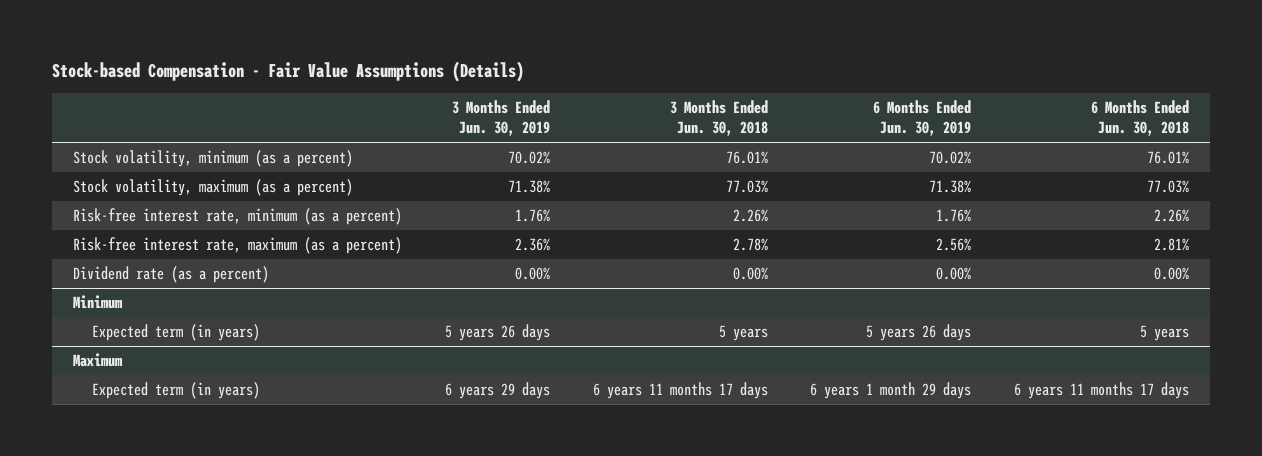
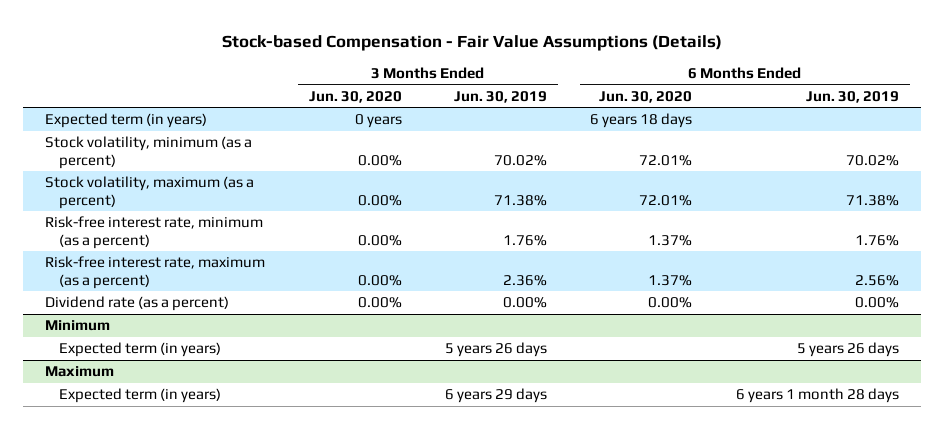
[669,100,768,137] 3 Months Ended Jun. 30, 2018 -> none
[1090,100,1189,137] 6 Months Ended Jun. 30, 2018 -> none
none -> [308,90,402,103] Jun. 30, 2020
none -> [599,90,693,103] Jun. 30, 2020
none -> [45,113,208,129] Expected term (in years)
[810,382,972,400] 6 years 1 month 29 days -> [735,388,899,404] 6 years 1 month 28 days

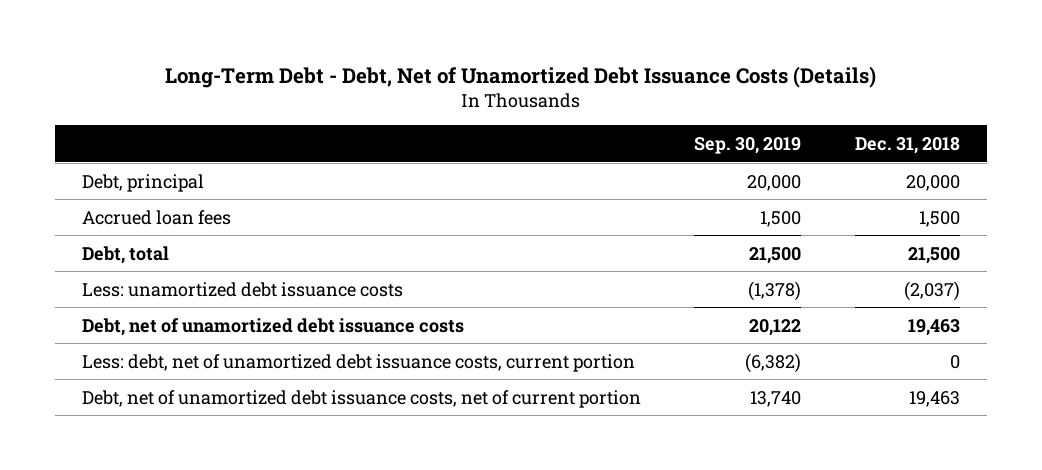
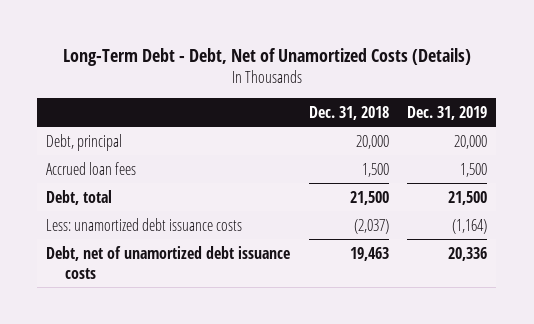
[164,66,876,89] Long-Term Debt - Debt, Net of Unamortized Debt Issuance Costs (Details) -> [62,47,471,66] Long-Term Debt - Debt, Net of Unamortized Costs (Details)
[694,137,802,155] Sep. 30, 2019 -> none
none -> [407,105,488,120] Dec. 31, 2019
[81,353,635,372] Less: debt, net of unamortized debt issuance costs, current portion -> none
[81,389,641,408] Debt, net of unamortized debt issuance costs, net of current portion -> none

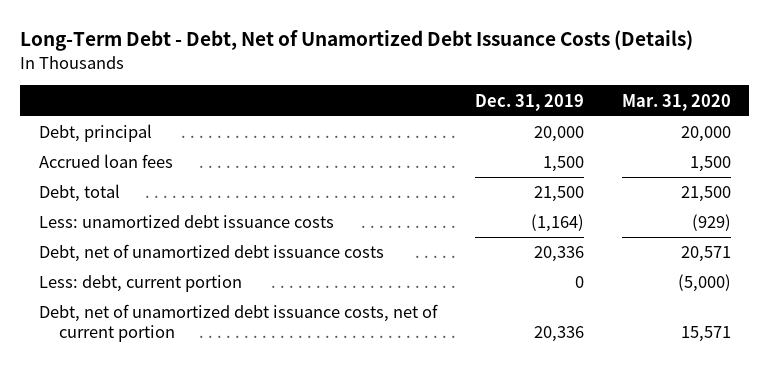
[62,47,471,66] Long-Term Debt - Debt, Net of Unamortized Costs (Details) -> [20,30,694,52] Long-Term Debt - Debt, Net of Unamortized Debt Issuance Costs (Details)
[308,105,389,120] Dec. 31, 2018 -> none
none -> [621,93,731,111] Mar. 31, 2020
none -> [39,275,243,293] Less: debt, current portion
none -> [39,304,439,343] Debt, net of unamortized debt issuance costs, net of current portion

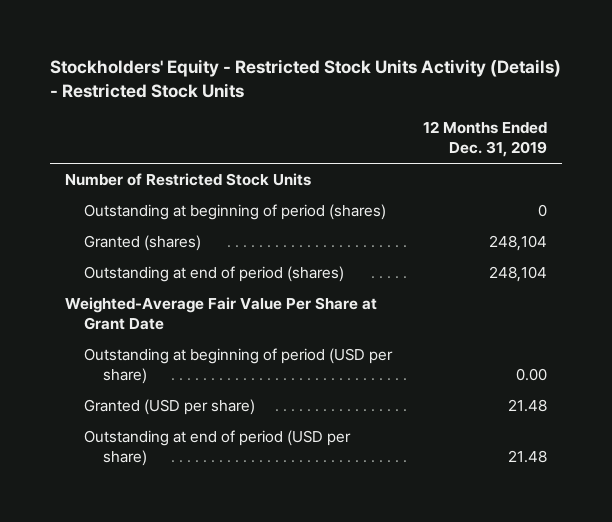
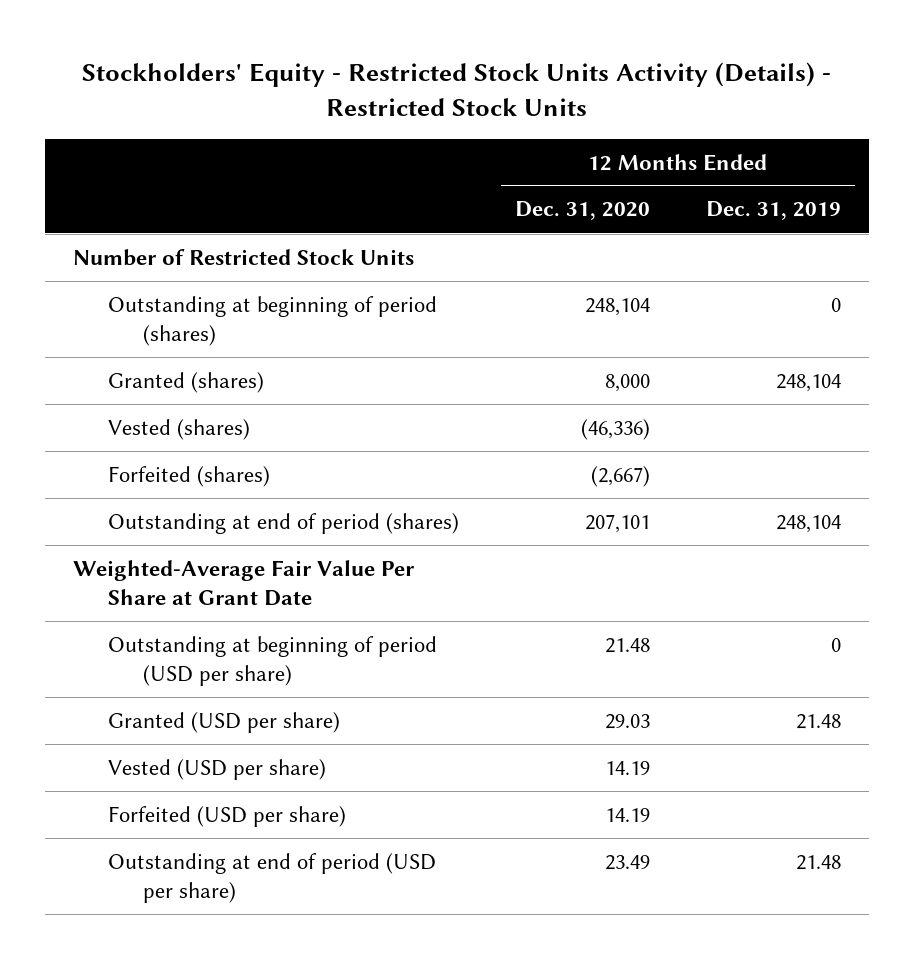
none -> [515,201,651,221] Dec. 31, 2020
none -> [108,418,251,440] Vested (shares)
none -> [108,465,271,487] Forfeited (shares)
[515,367,547,381] 0.00 -> [831,637,842,652] 0
none -> [108,758,327,780] Vested (USD per share)
none -> [108,805,347,827] Forfeited (USD per share)

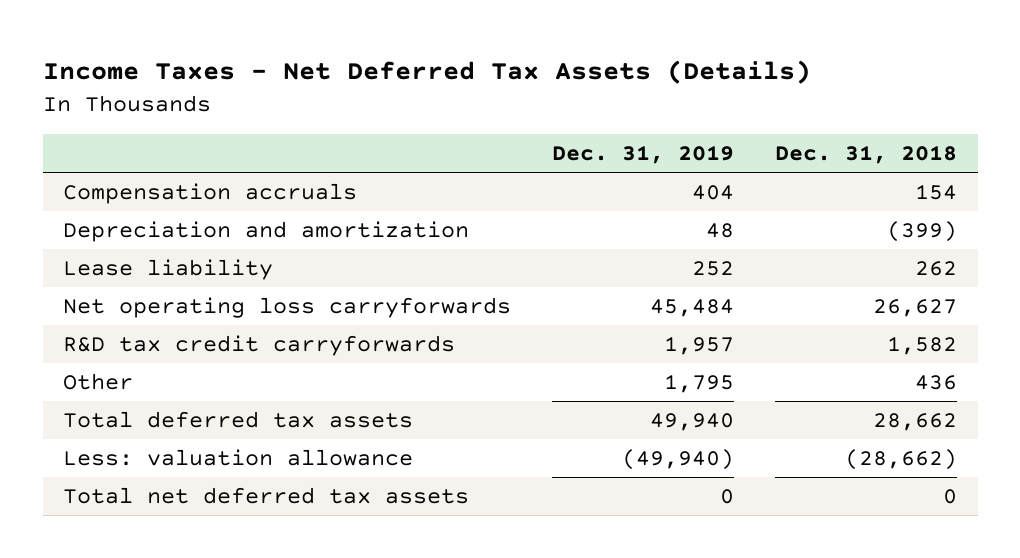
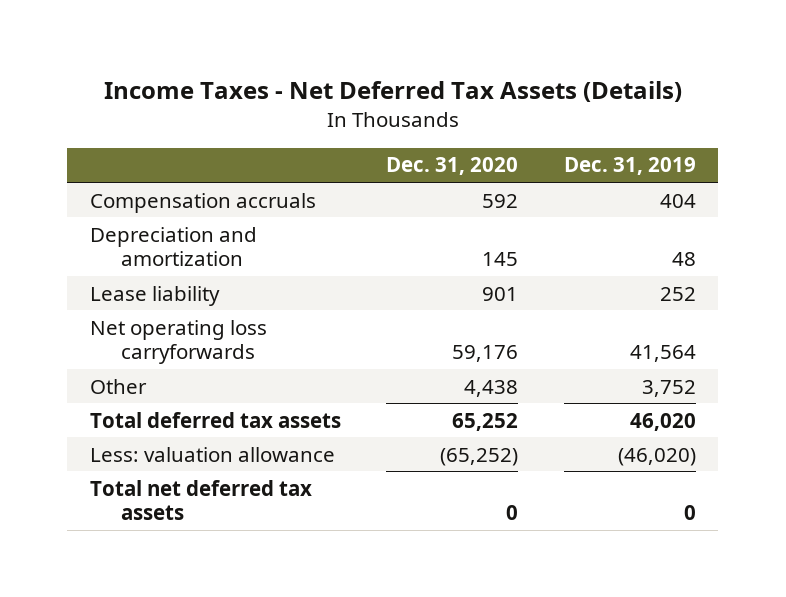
[775,145,958,165] Dec. 31, 2018 -> none
none -> [386,157,519,176] Dec. 31, 2020
[63,334,456,356] R&D tax credit carryforwards -> none
[650,298,735,317] 45,484 -> [629,345,696,363] 41,564
[664,373,735,393] 1,795 -> [641,379,696,397] 3,752
[650,412,735,431] 49,940 -> [629,412,696,431] 46,020
[622,448,735,470] (49,940) -> [617,447,696,466] (46,020)

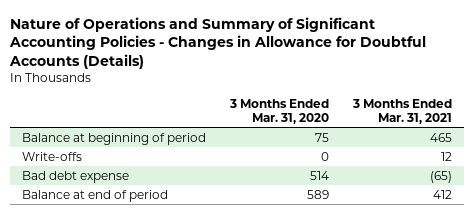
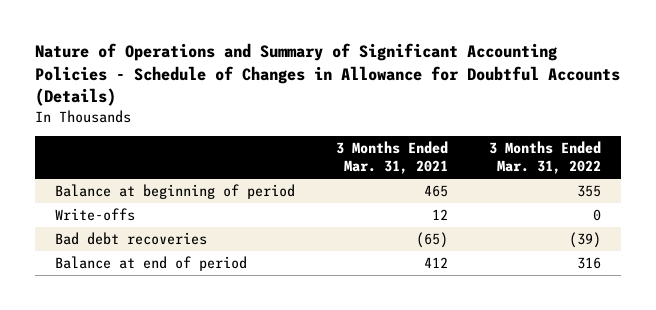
[8,16,426,69] Nature of Operations and Summary of Significant Accounting Policies - Changes in Allowance for Doubtful Accounts (Details) -> [35,43,621,107] Nature of Operations and Summary of Significant Accounting Policies - Schedule of Changes in Allowance for Doubtful Accounts (Details)
[228,98,329,125] 3 Months Ended Mar. 31, 2020 -> none
none -> [488,141,601,174] 3 Months Ended Mar. 31, 2022
[21,170,129,183] Bad debt expense -> [55,232,208,246] Bad debt recoveries

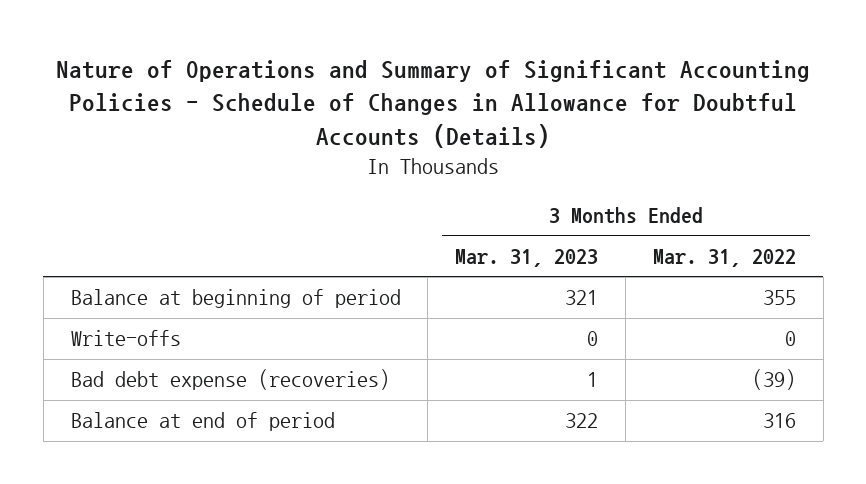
[336,141,449,174] 3 Months Ended Mar. 31, 2021 -> none
none -> [455,248,599,267] Mar. 31, 2023
[55,232,208,246] Bad debt recoveries -> [70,369,390,391] Bad debt expense (recoveries)

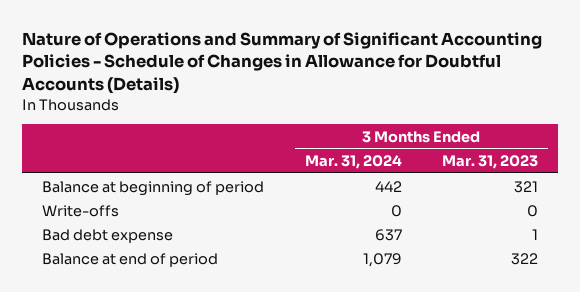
[652,248,796,267] Mar. 31, 2022 -> none
none -> [304,154,402,169] Mar. 31, 2024
[70,369,390,391] Bad debt expense (recoveries) -> [42,228,174,243] Bad debt expense

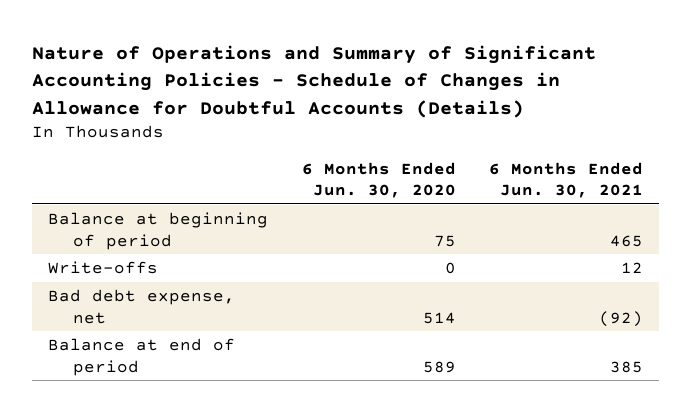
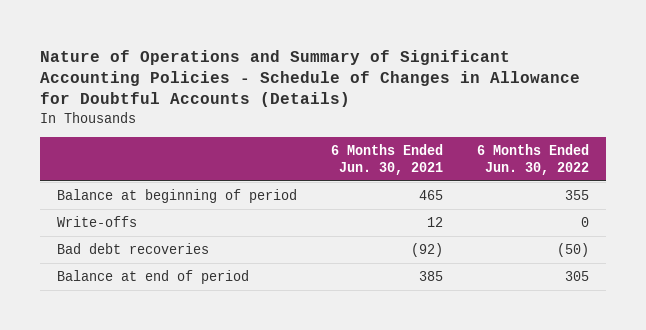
[301,161,456,199] 6 Months Ended Jun. 30, 2020 -> none
none -> [476,143,589,175] 6 Months Ended Jun. 30, 2022
[48,289,236,324] Bad debt expense, net -> none
none -> [57,242,210,254] Bad debt recoveries

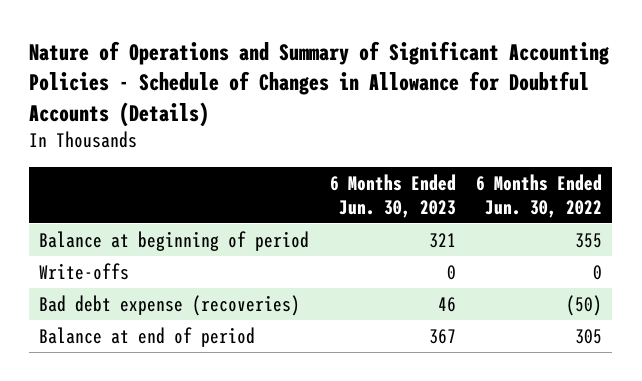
[331,143,444,175] 6 Months Ended Jun. 30, 2021 -> none
none -> [329,173,456,218] 6 Months Ended Jun. 30, 2023
[57,242,210,254] Bad debt recoveries -> [39,294,301,316] Bad debt expense (recoveries)

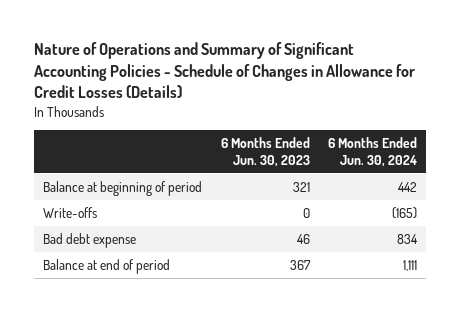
[29,40,610,127] Nature of Operations and Summary of Significant Accounting Policies - Schedule of Changes in Allowance for Doubtful Accounts (Details) -> [34,42,416,99] Nature of Operations and Summary of Significant Accounting Policies - Schedule of Changes in Allowance for Credit Losses (Details)
[476,173,603,218] 6 Months Ended Jun. 30, 2022 -> none
none -> [328,137,418,167] 6 Months Ended Jun. 30, 2024
[39,294,301,316] Bad debt expense (recoveries) -> [43,232,137,248] Bad debt expense

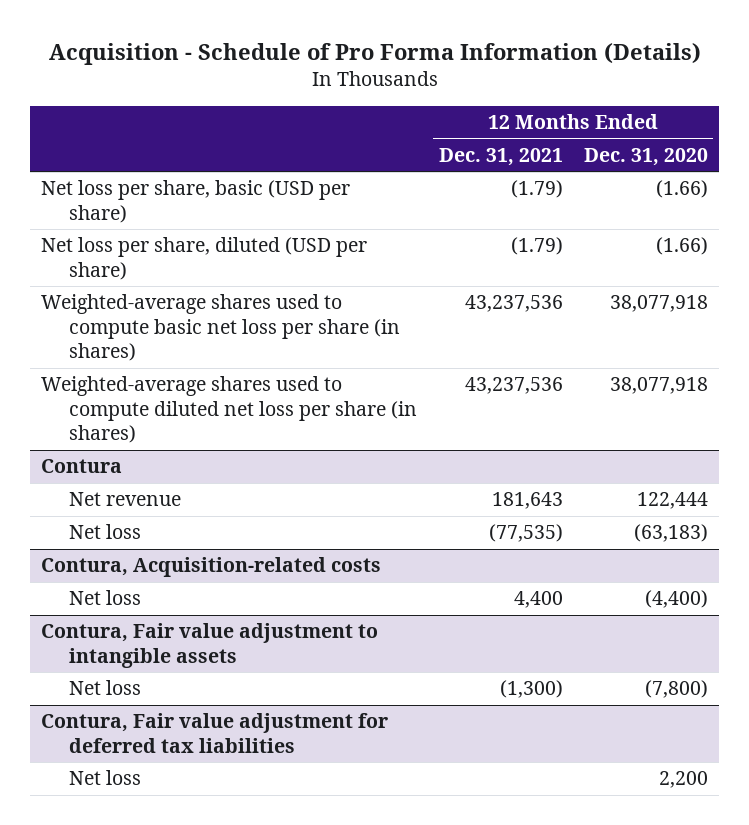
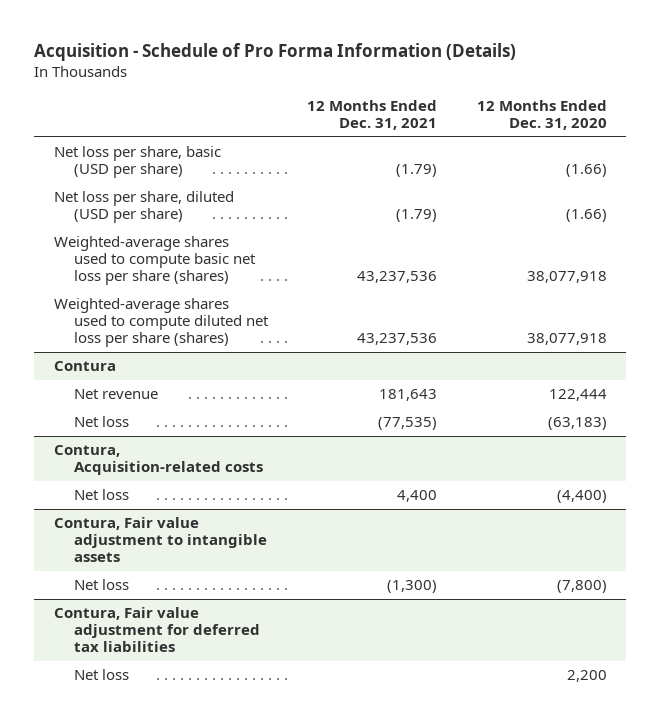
[41,294,401,362] Weighted-average shares used to compute basic net loss per share (in shares) -> [53,236,257,286] Weighted-average shares used to compute basic net loss per share (shares)
[41,376,418,444] Weighted-average shares used to compute diluted net loss per share (in shares) -> [53,298,270,348] Weighted-average shares used to compute diluted net loss per share (shares)

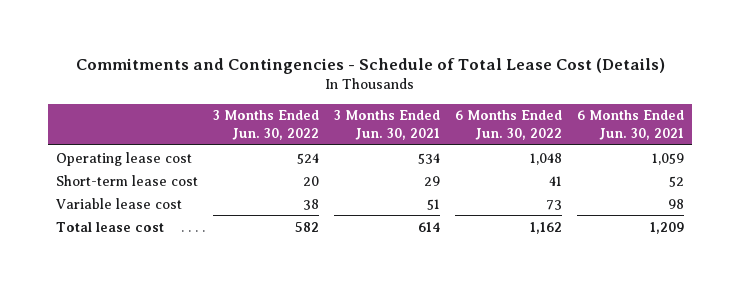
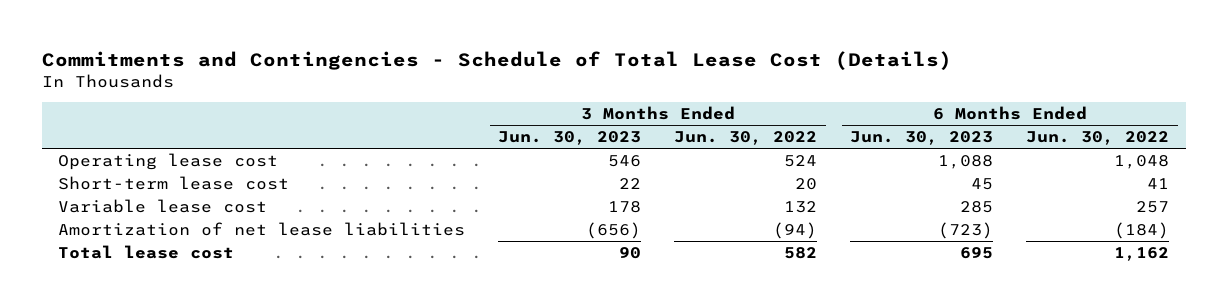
[334,110,441,140] 3 Months Ended Jun. 30, 2021 -> none
[577,110,685,140] 6 Months Ended Jun. 30, 2021 -> none
none -> [498,131,642,146] Jun. 30, 2023
none -> [850,131,994,146] Jun. 30, 2023
[302,198,319,210] 38 -> [784,200,818,213] 132
[546,199,563,210] 73 -> [1136,200,1170,213] 257
none -> [58,221,466,236] Amortization of net lease liabilities

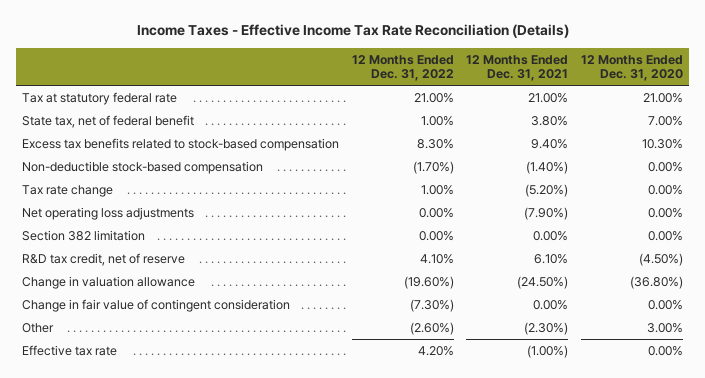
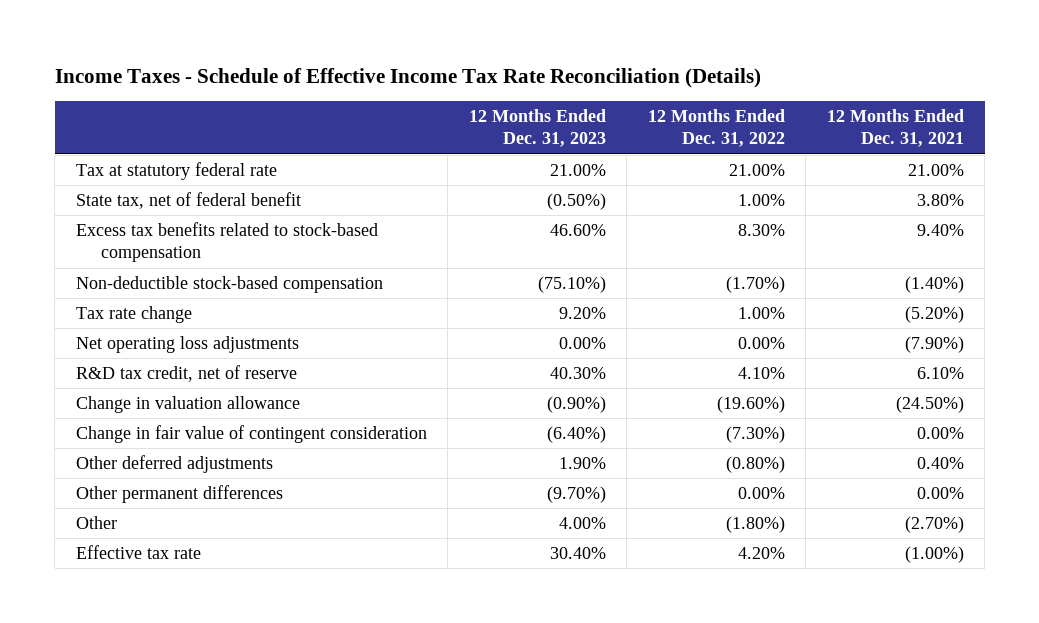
[136,24,569,39] Income Taxes - Effective Income Tax Rate Reconciliation (Details) -> [54,67,761,88] Income Taxes - Schedule of Effective Income Tax Rate Reconciliation (Details)
[580,54,683,81] 12 Months Ended Dec. 31, 2020 -> none
none -> [468,109,606,148] 12 Months Ended Dec. 31, 2023
[22,230,146,242] Section 382 limitation -> none
none -> [75,455,273,474] Other deferred adjustments
none -> [75,485,283,504] Other permanent differences
[409,322,454,336] (2.60%) -> [725,516,785,534] (1.80%)
[524,322,569,336] (2.30%) -> [904,516,964,534] (2.70%)

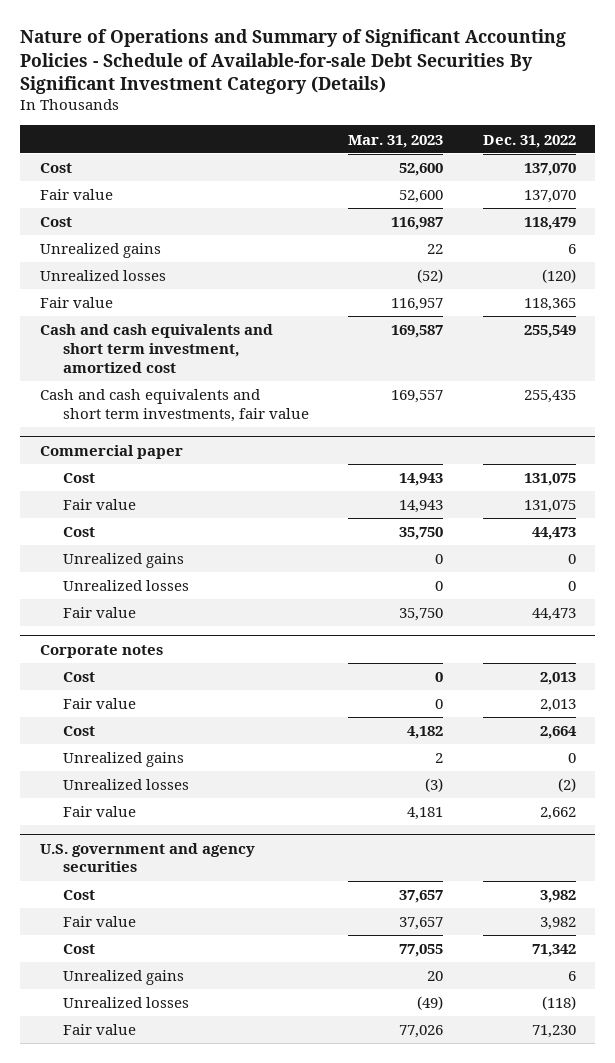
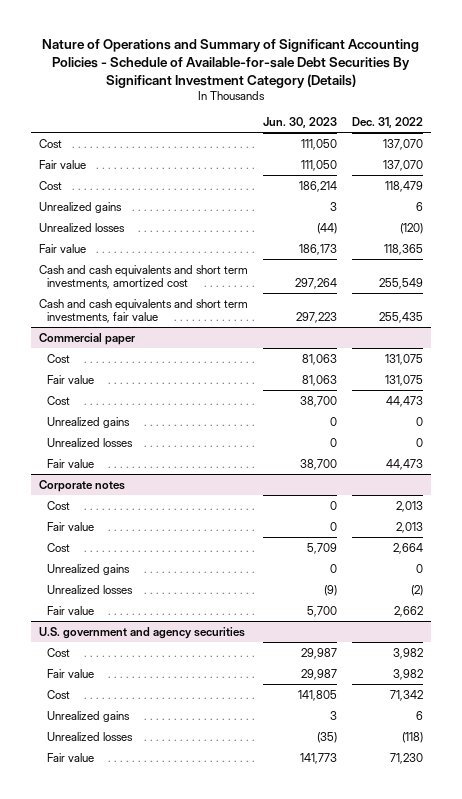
[348,134,444,148] Mar. 31, 2023 -> none
none -> [262,117,337,129] Jun. 30, 2023
[39,324,273,373] Cash and cash equivalents and short term investment, amortized cost -> [38,264,248,289] Cash and cash equivalents and short term investments, amortized cost

